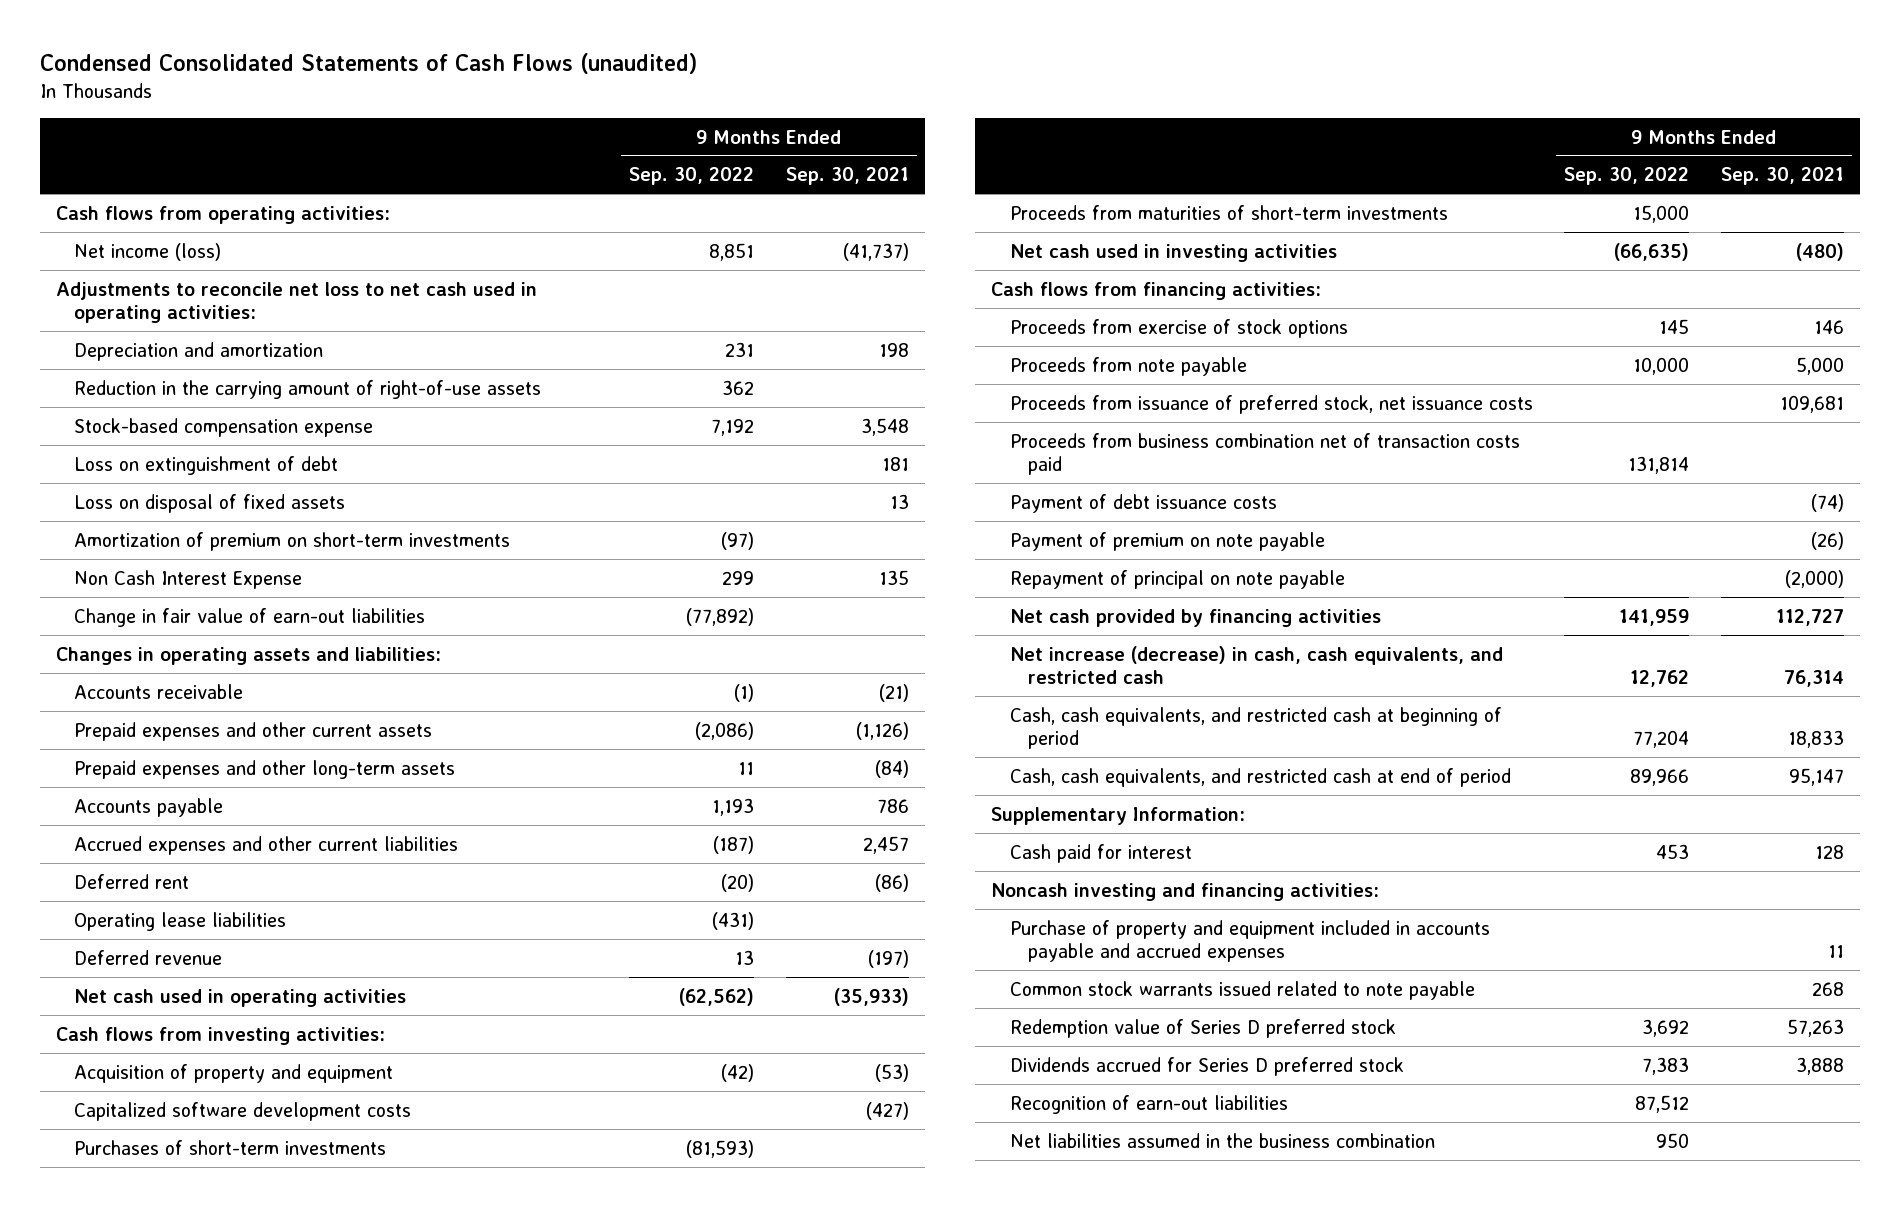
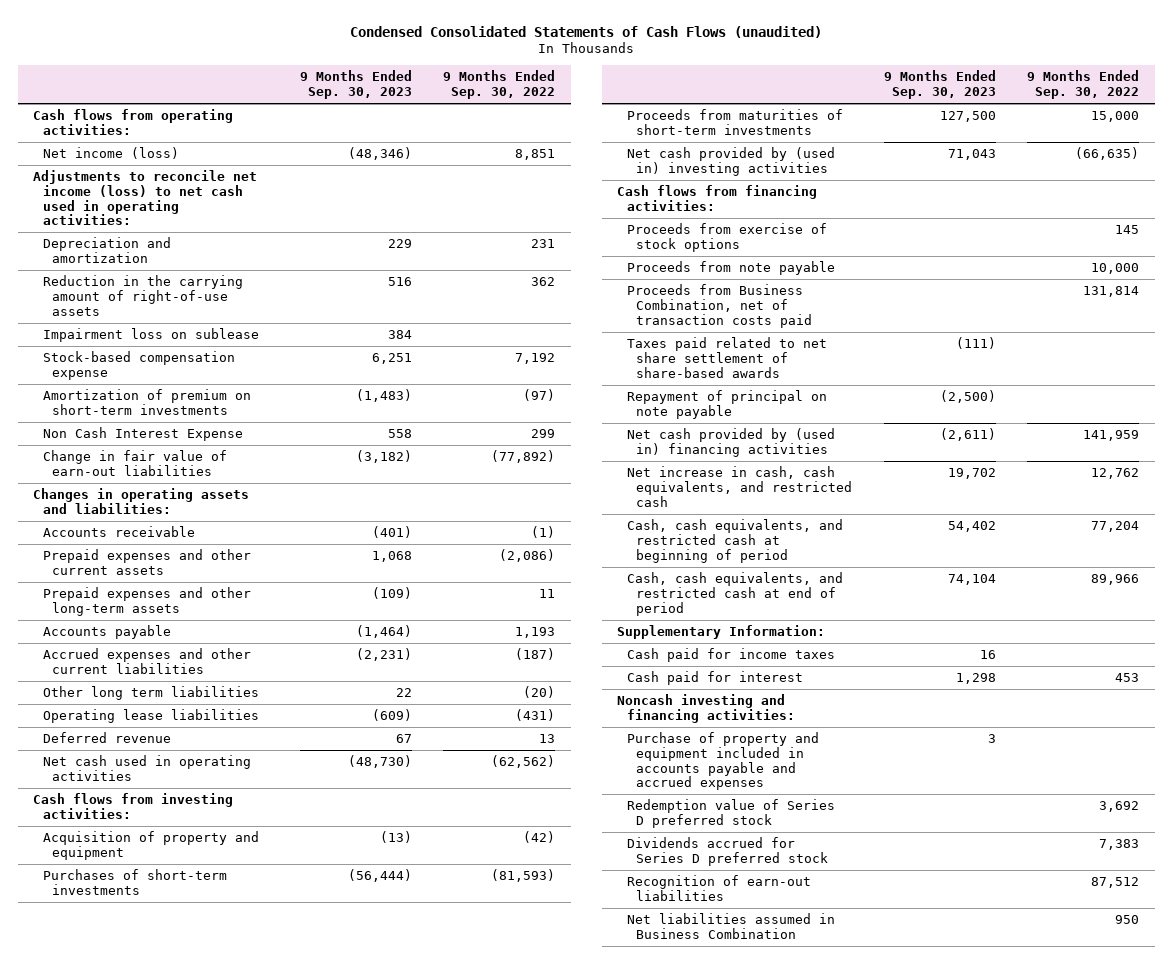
[786,167,910,186] Sep. 30, 2021 -> none
none -> [299,70,412,100] 9 Months Ended Sep. 30, 2023
[55,281,537,324] Adjustments to reconcile net loss to net cash used in operating activities: -> [33,170,258,226] Adjustments to reconcile net income (loss) to net cash used in operating activities:
none -> [42,328,259,343] Impairment loss on sublease
[74,455,339,475] Loss on extinguishment of debt -> none
[74,493,346,513] Loss on disposal of fixed assets -> none
[74,873,190,889] Deferred rent -> none
none -> [42,686,259,701] Other long term liabilities
[74,1101,412,1121] Capitalized software development costs -> none
[1009,243,1337,262] Net cash used in investing activities -> [626,147,835,176] Net cash provided by (used in) investing activities
[1009,394,1533,414] Proceeds from issuance of preferred stock, net issuance costs -> none
[1009,493,1277,513] Payment of debt issuance costs -> none
[1009,531,1325,551] Payment of premium on note payable -> none
[1009,432,1520,476] Proceeds from business combination net of transaction costs paid -> [626,284,813,328] Proceeds from Business Combination, net of transaction costs paid
none -> [626,337,827,378] Taxes paid related to net share settlement of share-based awards
[1009,608,1381,627] Net cash provided by financing activities -> [626,428,835,457] Net cash provided by (used in) financing activities
[1009,645,1503,685] Net increase (decrease) in cash, cash equivalents, and restricted cash -> [626,466,853,507] Net increase in cash, cash equivalents, and restricted cash
none -> [626,648,835,663] Cash paid for income taxes
[1009,980,1475,1000] Common stock warrants issued related to note payable -> none
[1009,1132,1435,1148] Net liabilities assumed in the business combination -> [626,913,835,939] Net liabilities assumed in Business Combination

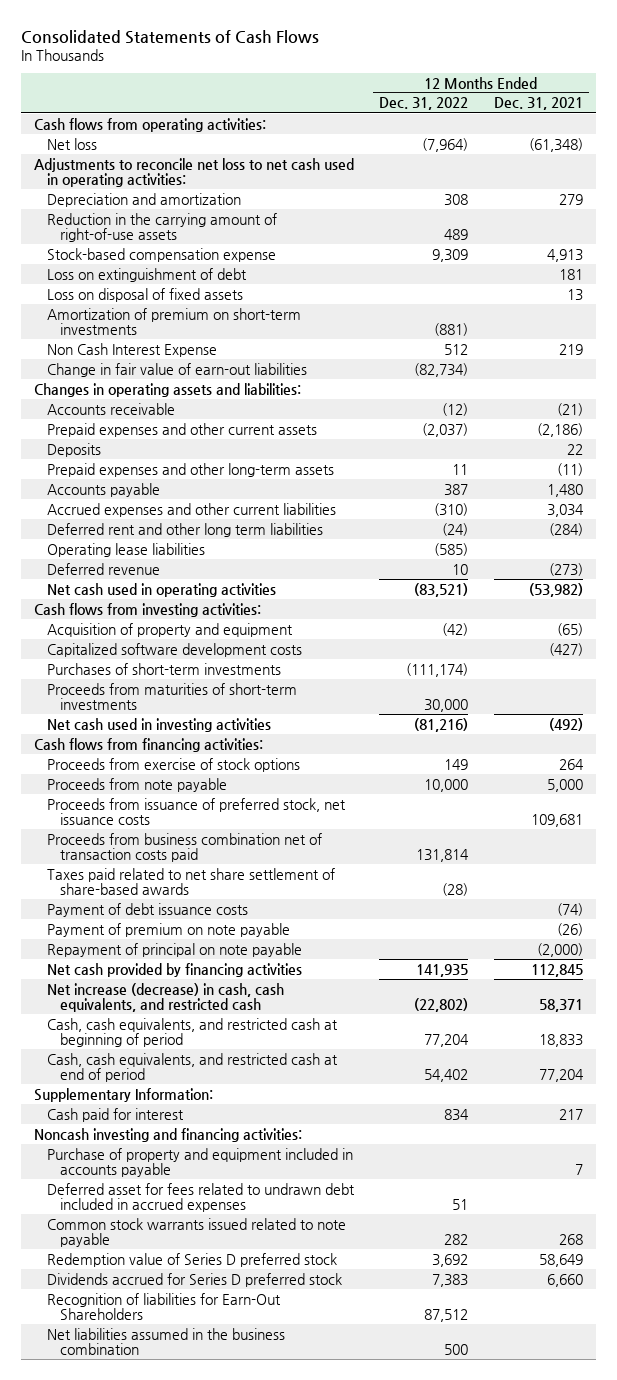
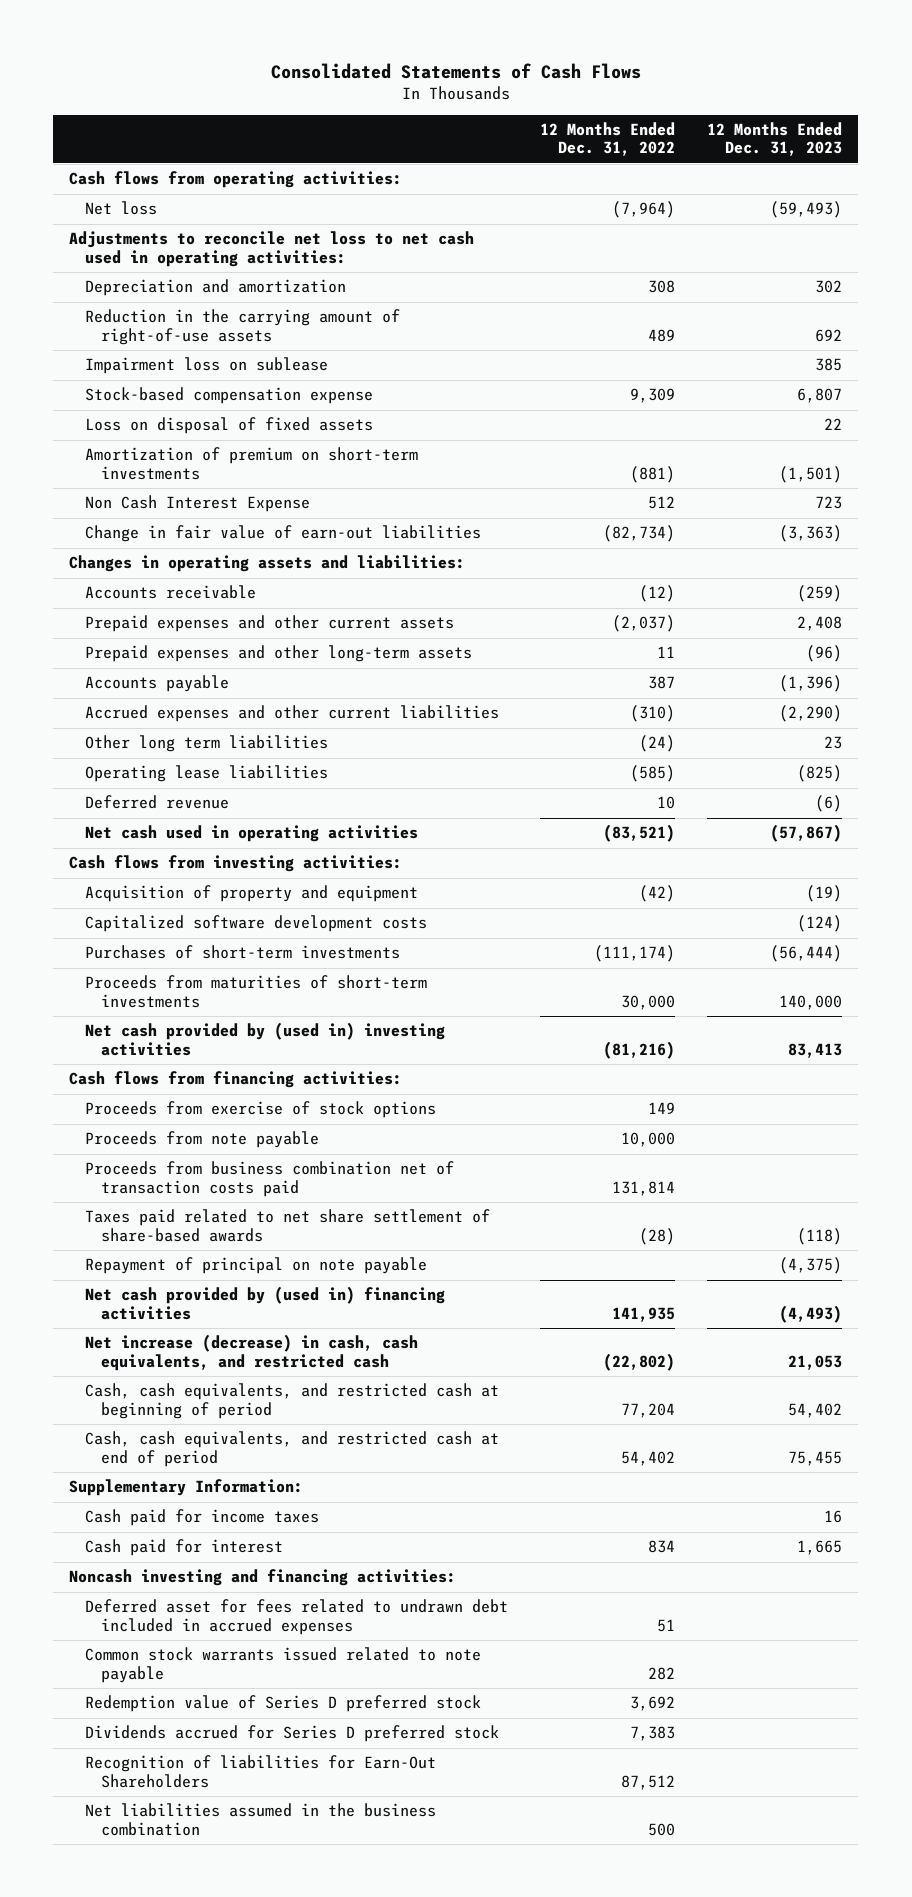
[494,97,584,111] Dec. 31, 2021 -> none
none -> [707,122,843,157] 12 Months Ended Dec. 31, 2023
none -> [85,357,329,375] Impairment loss on sublease
[46,267,247,282] Loss on extinguishment of debt -> none
[46,442,101,457] Deposits -> none
[46,522,323,537] Deferred rent and other long term liabilities -> [85,735,329,753] Other long term liabilities
[46,717,271,732] Net cash used in investing activities -> [85,1022,446,1056] Net cash provided by (used in) investing activities
[46,797,346,826] Proceeds from issuance of preferred stock, net issuance costs -> none
[46,902,248,917] Payment of debt issuance costs -> none
[46,922,290,937] Payment of premium on note payable -> none
[46,962,302,977] Net cash provided by financing activities -> [85,1286,446,1320] Net cash provided by (used in) financing activities
none -> [85,1509,320,1527] Cash paid for income taxes
[46,1147,353,1178] Purchase of property and equipment included in accounts payable -> none

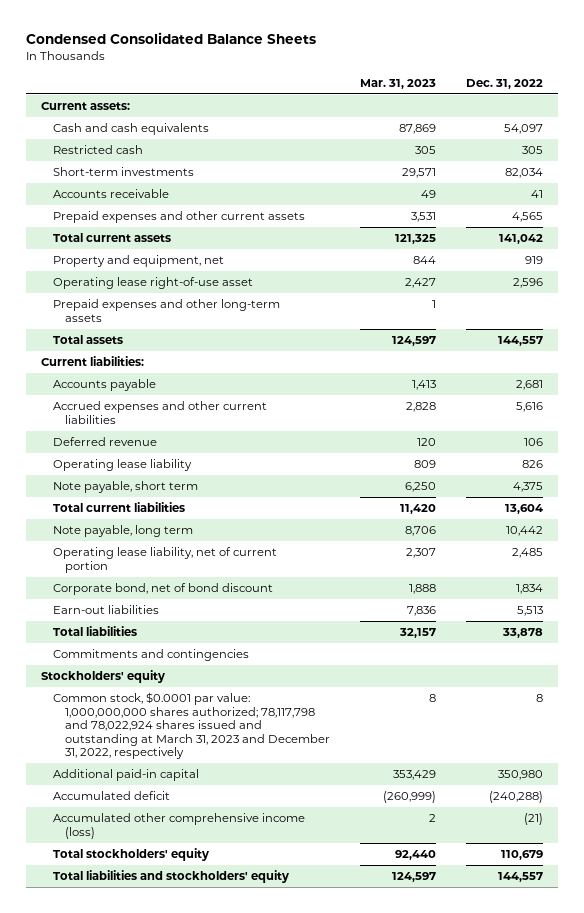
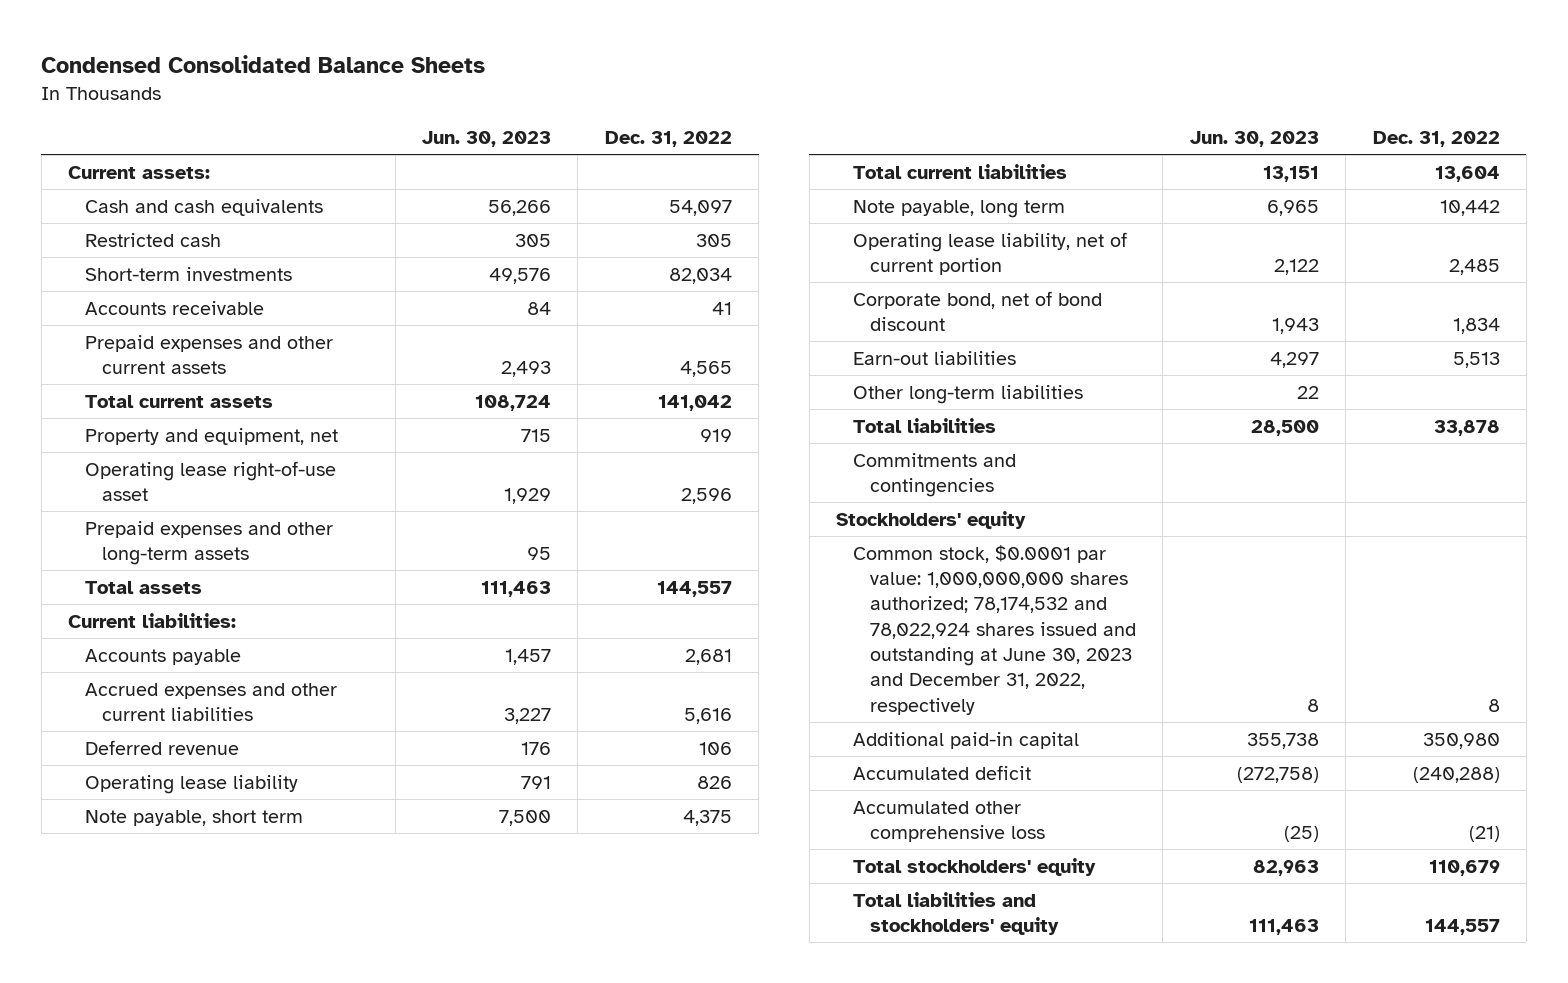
[359,78,436,89] Mar. 31, 2023 -> none
none -> [422,131,552,148] Jun. 30, 2023
none -> [853,384,1084,404] Other long-term liabilities
[53,692,330,760] Common stock, $0.0001 par value: 1,000,000,000 shares authorized; 78,117,798 and 78,022,924 shares issued and outstanding at March 31, 2023 and December 31, 2022, respectively -> [853,544,1136,715] Common stock, $0.0001 par value: 1,000,000,000 shares authorized; 78,174,532 and 78,022,924 shares issued and outstanding at June 30, 2023 and December 31, 2022, respectively
[53,813,306,839] Accumulated other comprehensive income (loss) -> [853,800,1045,843] Accumulated other comprehensive loss

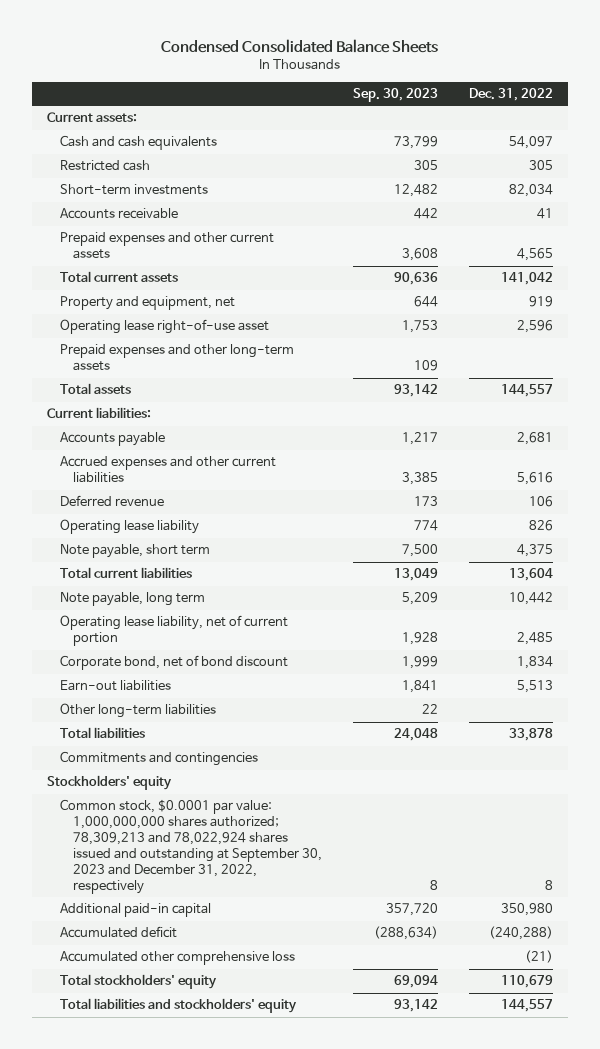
[422,131,552,148] Jun. 30, 2023 -> none
none -> [353,88,439,103] Sep. 30, 2023
[853,544,1136,715] Common stock, $0.0001 par value: 1,000,000,000 shares authorized; 78,174,532 and 78,022,924 shares issued and outstanding at June 30, 2023 and December 31, 2022, respectively -> [60,799,323,894] Common stock, $0.0001 par value: 1,000,000,000 shares authorized; 78,309,213 and 78,022,924 shares issued and outstanding at September 30, 2023 and December 31, 2022, respectively

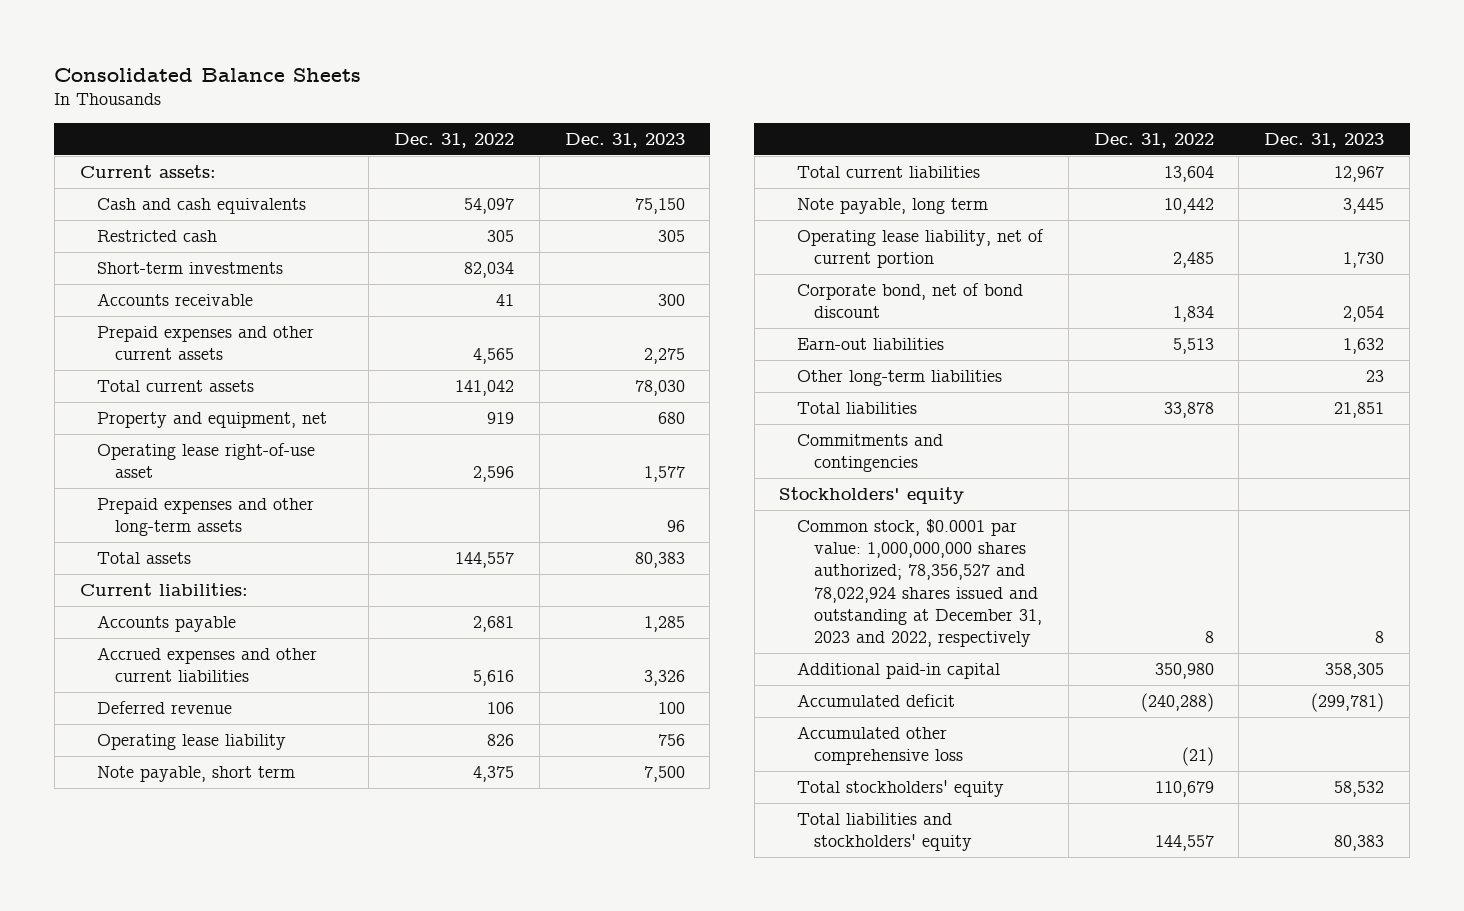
[161,38,439,53] Condensed Consolidated Balance Sheets -> [54,67,362,82] Consolidated Balance Sheets
[353,88,439,103] Sep. 30, 2023 -> none
none -> [564,133,685,149] Dec. 31, 2023
[60,799,323,894] Common stock, $0.0001 par value: 1,000,000,000 shares authorized; 78,309,213 and 78,022,924 shares issued and outstanding at September 30, 2023 and December 31, 2022, respectively -> [796,519,1043,648] Common stock, $0.0001 par value: 1,000,000,000 shares authorized; 78,356,527 and 78,022,924 shares issued and outstanding at December 31, 2023 and 2022, respectively

